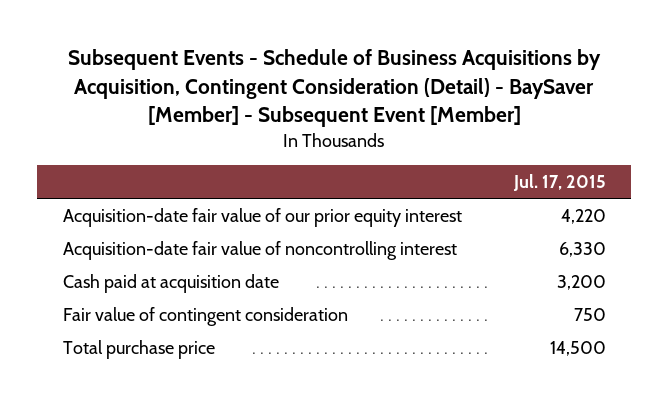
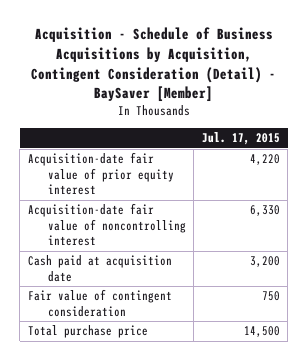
[68,49,602,127] Subsequent Events - Schedule of Business Acquisitions by Acquisition, Contingent Consideration (Detail) - BaySaver [Member] - Subsequent Event [Member] -> [30,27,276,103] Acquisition - Schedule of Business Acquisitions by Acquisition, Contingent Consideration (Detail) - BaySaver [Member]
[62,208,462,228] Acquisition-date fair value of our prior equity interest -> [27,152,174,196] Acquisition-date fair value of prior equity interest

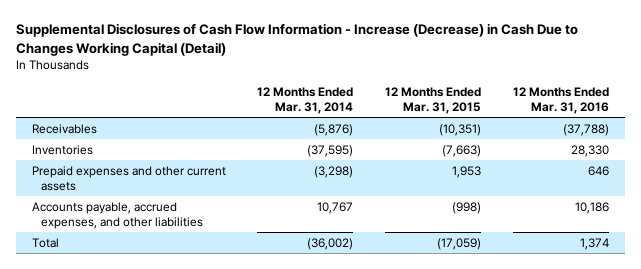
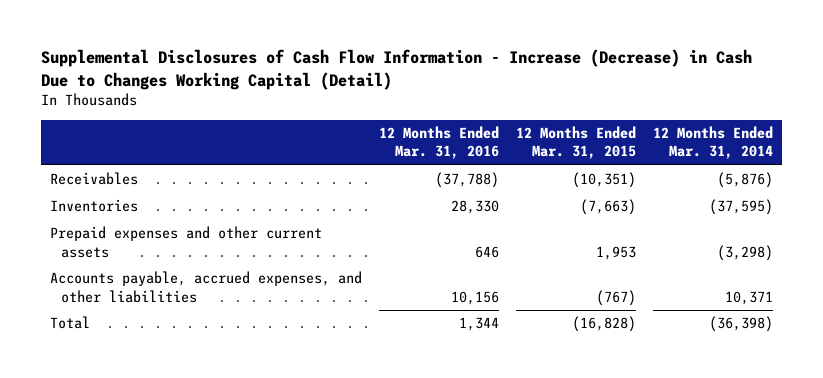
[317,201,354,214] 10,767 -> [725,290,774,305] 10,371
[452,201,482,214] (998) -> [595,289,636,306] (767)
[574,201,609,214] 10,186 -> [450,290,499,305] 10,156
[307,237,354,250] (36,002) -> [709,316,774,333] (36,398)
[437,237,482,250] (17,059) -> [571,316,636,333] (16,828)
[579,237,609,250] 1,374 -> [458,317,499,332] 1,344

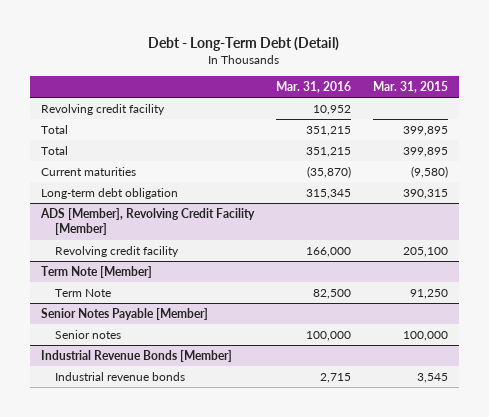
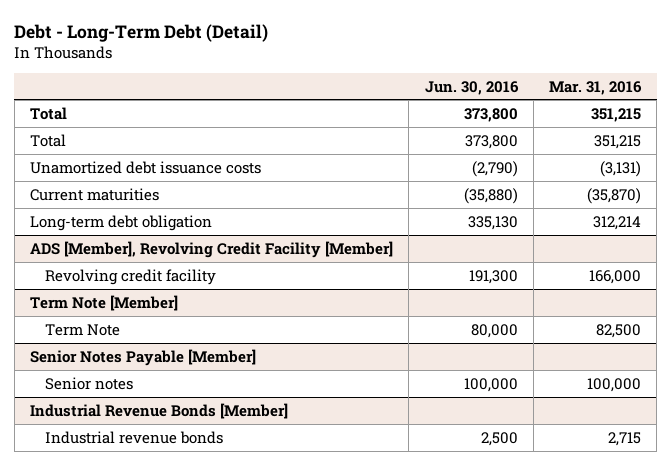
[372,81,448,94] Mar. 31, 2015 -> none
none -> [424,80,519,95] Jun. 30, 2016
[41,103,166,115] Revolving credit facility -> none
none -> [30,160,262,174] Unamortized debt issuance costs
[305,188,351,199] 315,345 -> [593,215,642,230] 312,214

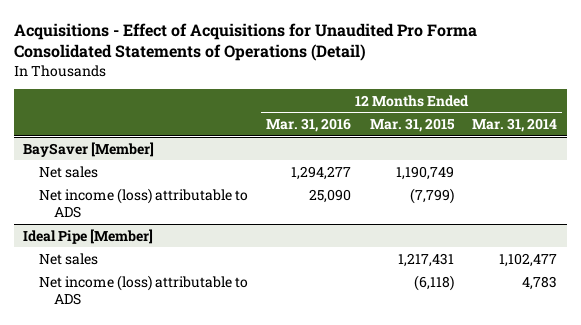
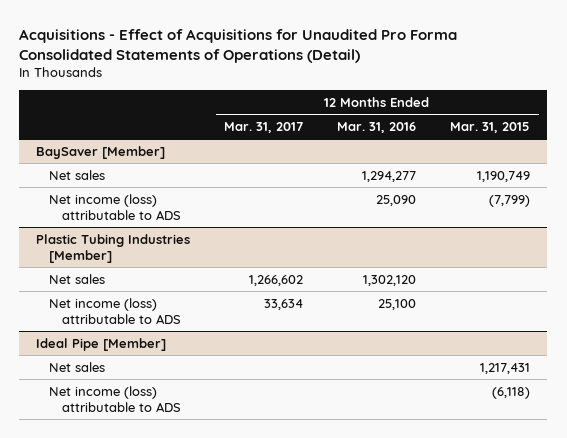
[472,118,558,133] Mar. 31, 2014 -> none
none -> [224,121,304,133] Mar. 31, 2017
none -> [36,233,191,263] Plastic Tubing Industries [Member]
none -> [49,273,106,284] Net sales
none -> [49,297,181,324] Net income (loss) attributable to ADS

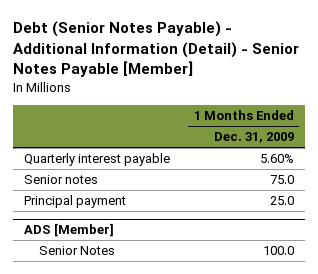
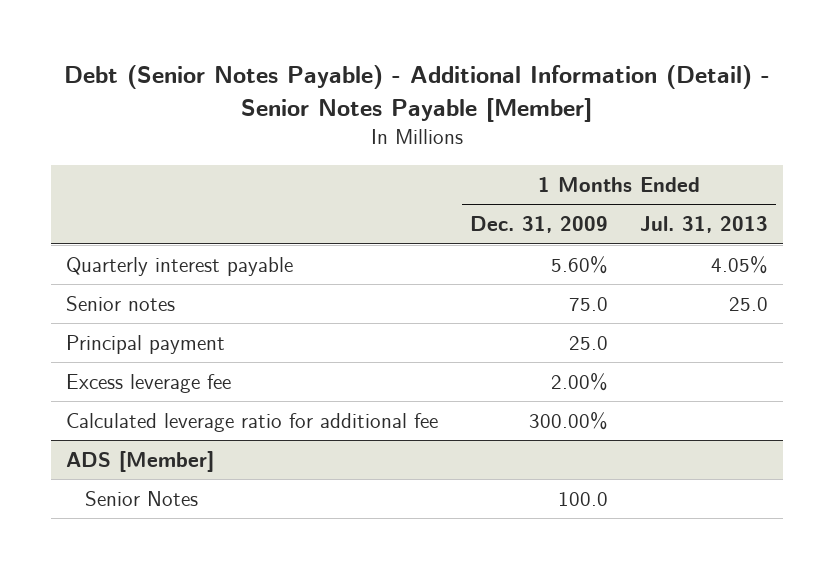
none -> [639,216,768,234] Jul. 31, 2013
none -> [66,374,232,394] Excess leverage fee
none -> [66,413,439,433] Calculated leverage ratio for additional fee

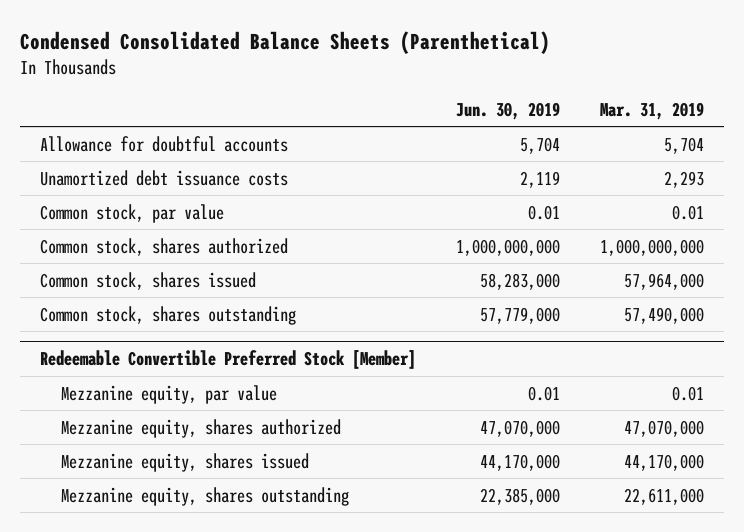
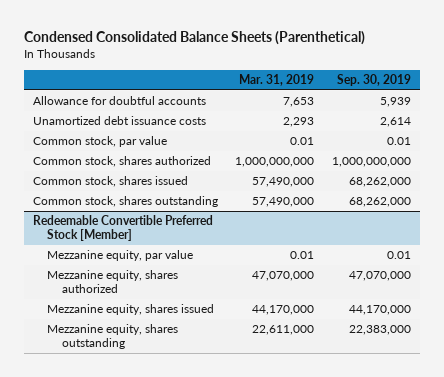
[456,101,561,120] Jun. 30, 2019 -> none
none -> [336,74,411,87] Sep. 30, 2019
[664,136,705,154] 5,704 -> [283,97,315,108] 7,653
[624,272,705,290] 57,964,000 -> [252,177,315,188] 57,490,000

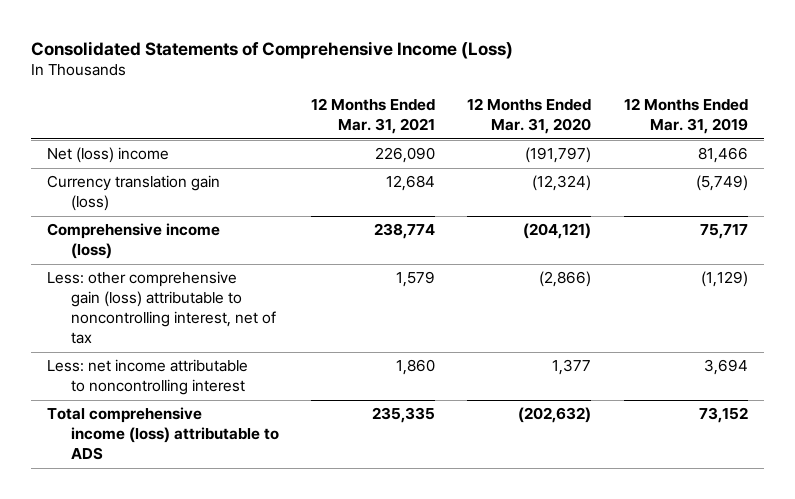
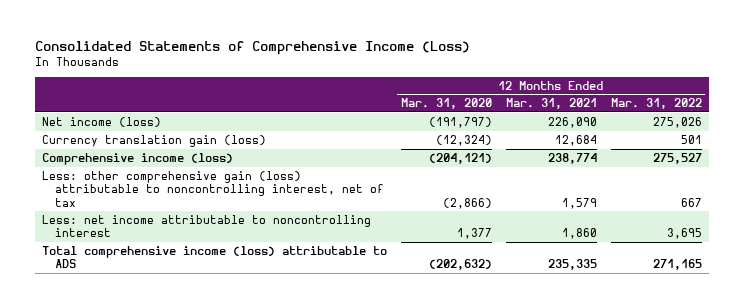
[623,98,748,135] 12 Months Ended Mar. 31, 2019 -> none
none -> [610,98,702,110] Mar. 31, 2022
[47,147,170,164] Net (loss) income -> [41,116,161,127] Net income (loss)

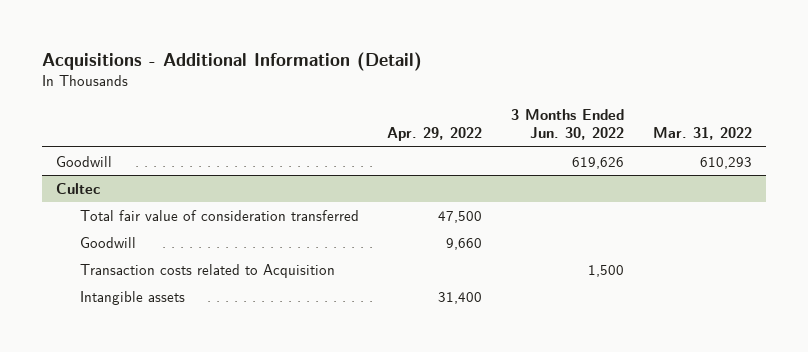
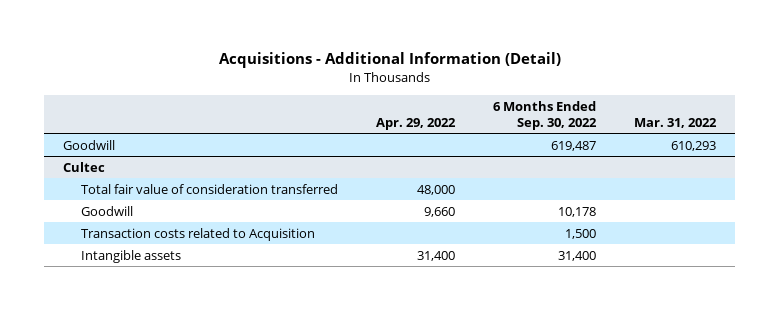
[510,109,624,141] 3 Months Ended Jun. 30, 2022 -> none
none -> [493,100,598,130] 6 Months Ended Sep. 30, 2022
[438,211,483,224] 47,500 -> [417,184,456,195] 48,000

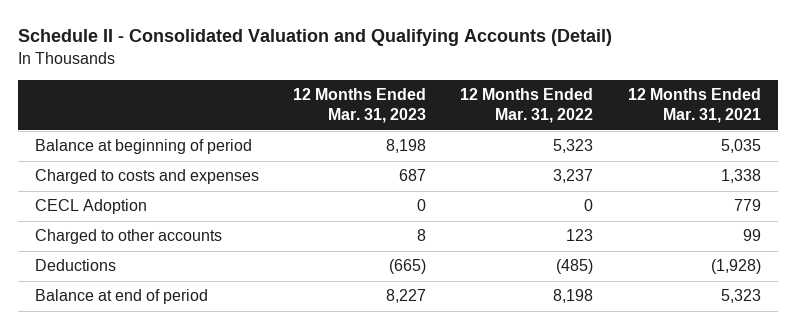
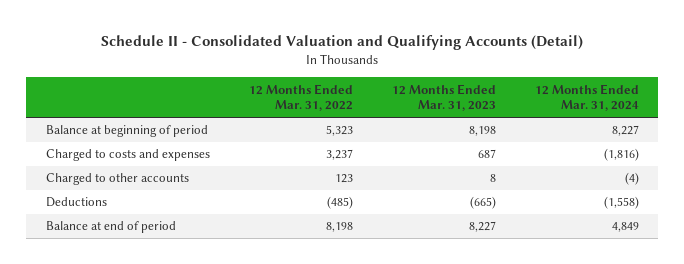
[627,87,761,124] 12 Months Ended Mar. 31, 2021 -> none
none -> [534,83,639,112] 12 Months Ended Mar. 31, 2024
[34,199,147,215] CECL Adoption -> none

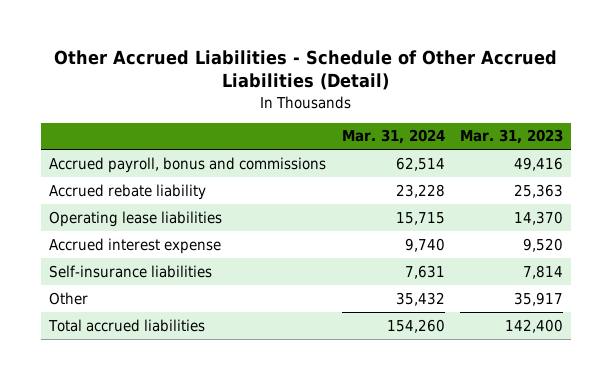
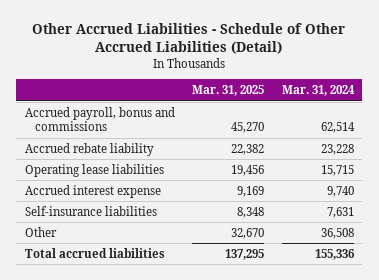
[460,129,564,145] Mar. 31, 2023 -> none
none -> [192,85,265,97] Mar. 31, 2025
[395,291,445,306] 35,432 -> [320,227,354,239] 36,508
[386,318,445,333] 154,260 -> [314,248,355,260] 155,336

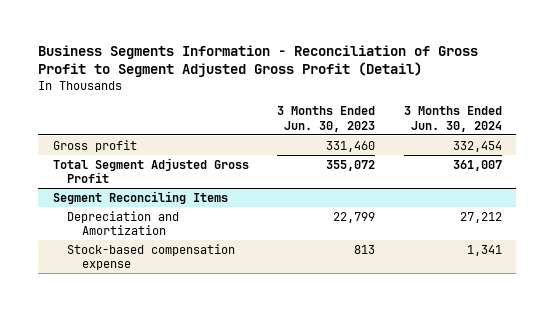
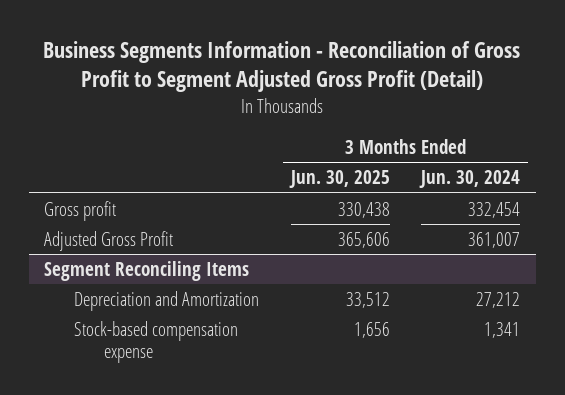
[277,106,376,132] 3 Months Ended Jun. 30, 2023 -> none
none -> [288,170,390,189] Jun. 30, 2025
[52,157,249,184] Total Segment Adjusted Gross Profit -> [44,230,174,251] Adjusted Gross Profit

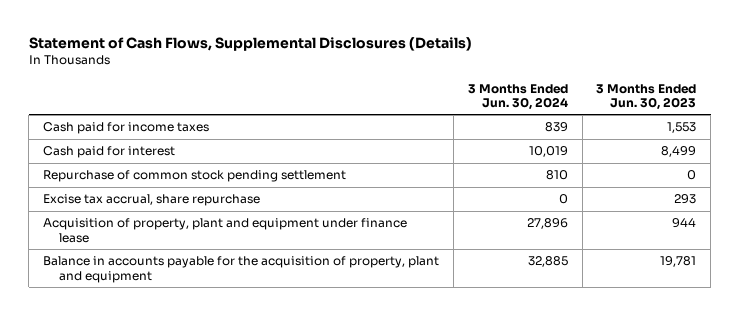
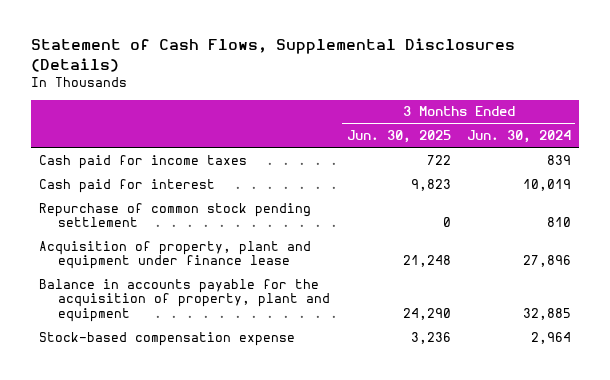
[596,83,697,110] 3 Months Ended Jun. 30, 2023 -> none
none -> [346,130,451,144] Jun. 30, 2025
[43,194,261,207] Excise tax accrual, share repurchase -> none
none -> [39,331,296,346] Stock-based compensation expense

